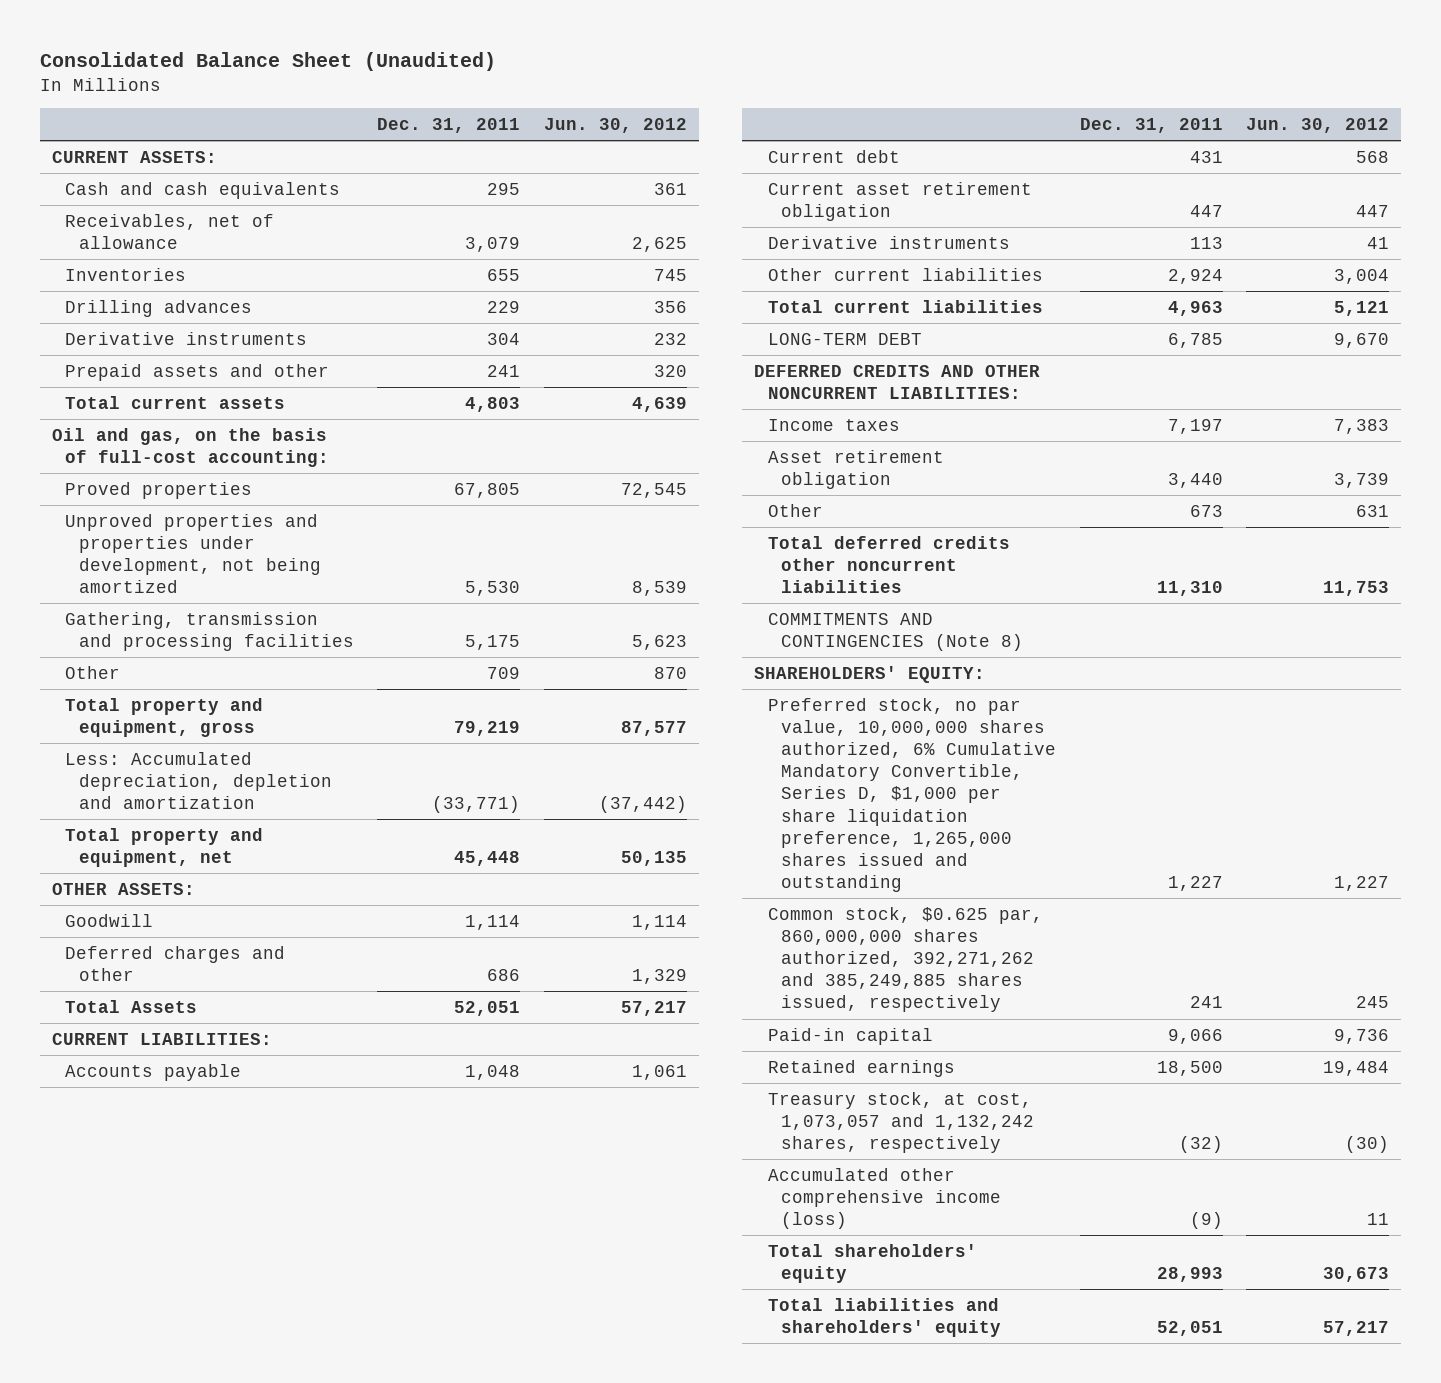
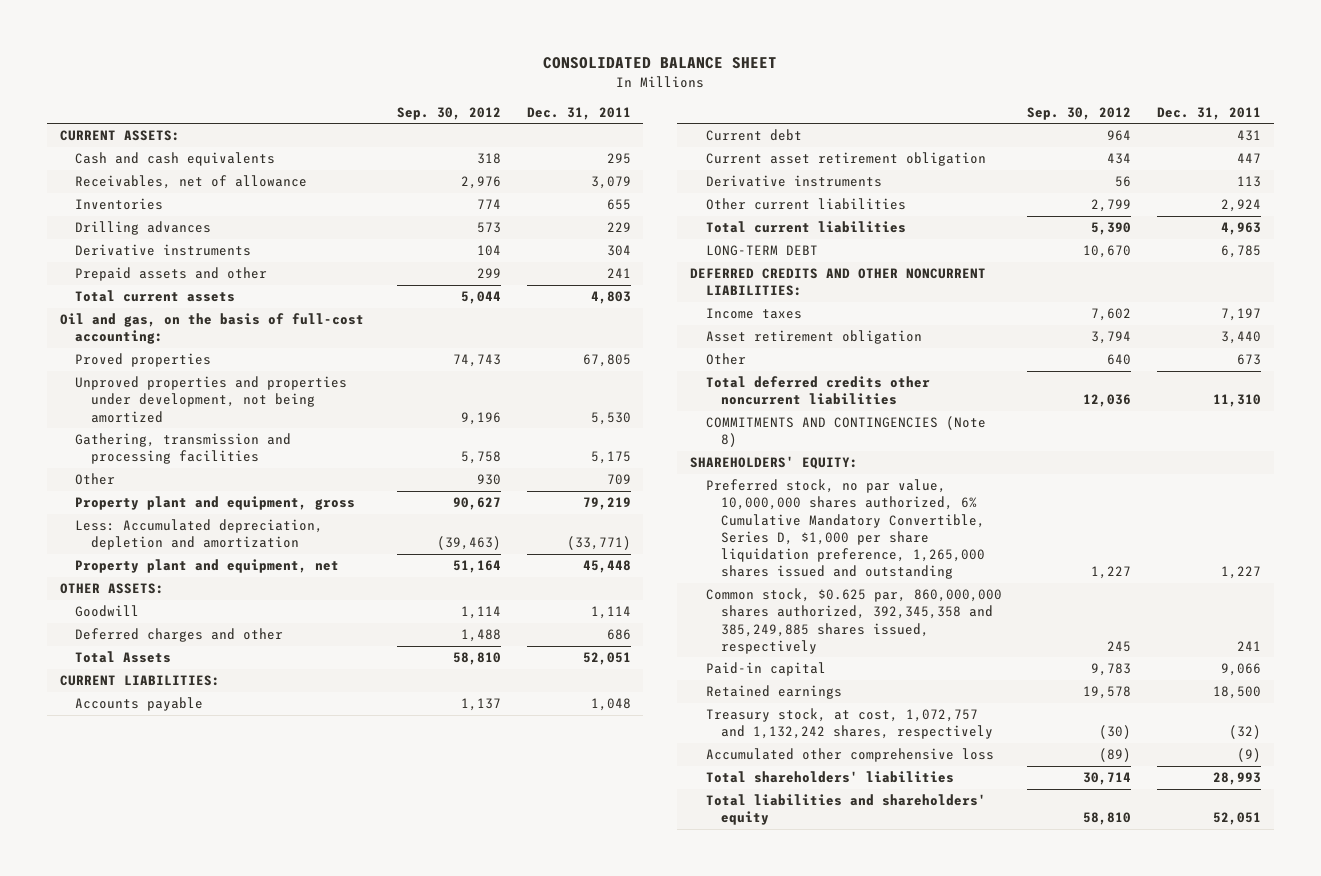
[39,52,496,72] Consolidated Balance Sheet (Unaudited) -> [543,57,778,70] CONSOLIDATED BALANCE SHEET
[543,117,687,133] Jun. 30, 2012 -> none
none -> [397,106,502,120] Sep. 30, 2012
[65,697,264,737] Total property and equipment, gross -> [75,496,356,511] Property plant and equipment, gross
[65,827,264,867] Total property and equipment, net -> [75,559,340,574] Property plant and equipment, net
[767,906,1043,1013] Common stock, $0.625 par, 860,000,000 shares authorized, 392,271,262 and 385,249,885 shares issued, respectively -> [705,588,1002,654] Common stock, $0.625 par, 860,000,000 shares authorized, 392,345,358 and 385,249,885 shares issued, respectively
[767,1091,1035,1154] Treasury stock, at cost, 1,073,057 and 1,132,242 shares, respectively -> [705,708,994,740] Treasury stock, at cost, 1,072,757 and 1,132,242 shares, respectively
[767,1167,1002,1230] Accumulated other comprehensive income (loss) -> [705,748,994,763] Accumulated other comprehensive loss
[767,1243,977,1283] Total shareholders' equity -> [705,771,954,784] Total shareholders' liabilities

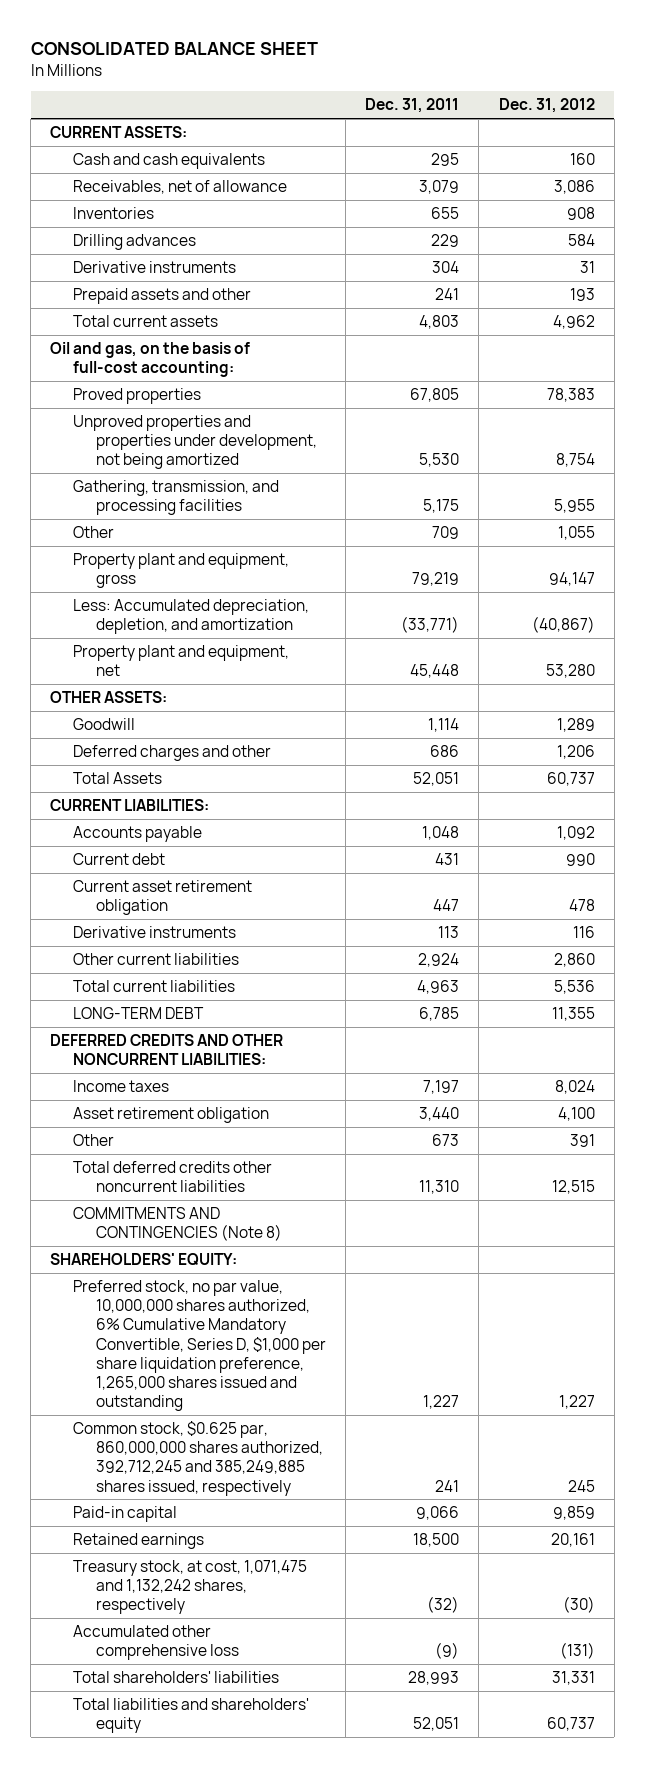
[397,106,502,120] Sep. 30, 2012 -> none
none -> [498,98,595,114] Dec. 31, 2012
[75,433,292,465] Gathering, transmission and processing facilities -> [72,480,279,516] Gathering, transmission, and processing facilities
[75,519,324,551] Less: Accumulated depreciation, depletion and amortization -> [72,599,309,635] Less: Accumulated depreciation, depletion, and amortization
[705,588,1002,654] Common stock, $0.625 par, 860,000,000 shares authorized, 392,345,358 and 385,249,885 shares issued, respectively -> [72,1421,323,1496] Common stock, $0.625 par, 860,000,000 shares authorized, 392,712,245 and 385,249,885 shares issued, respectively
[705,708,994,740] Treasury stock, at cost, 1,072,757 and 1,132,242 shares, respectively -> [72,1560,307,1615] Treasury stock, at cost, 1,071,475 and 1,132,242 shares, respectively

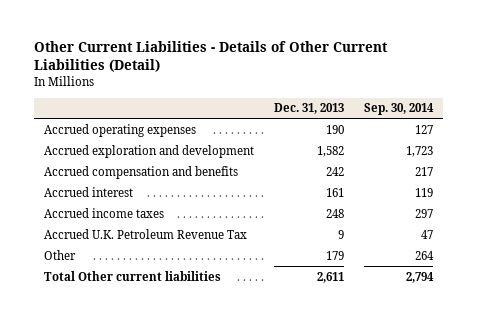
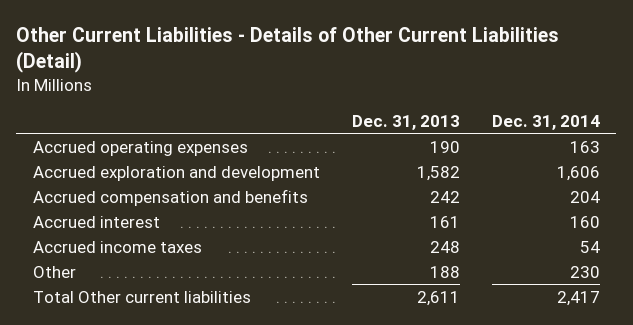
[363,103,434,116] Sep. 30, 2014 -> none
none -> [492,114,601,130] Dec. 31, 2014
[43,228,247,239] Accrued U.K. Petroleum Revenue Tax -> none
[325,250,344,260] 179 -> [429,265,460,278] 188

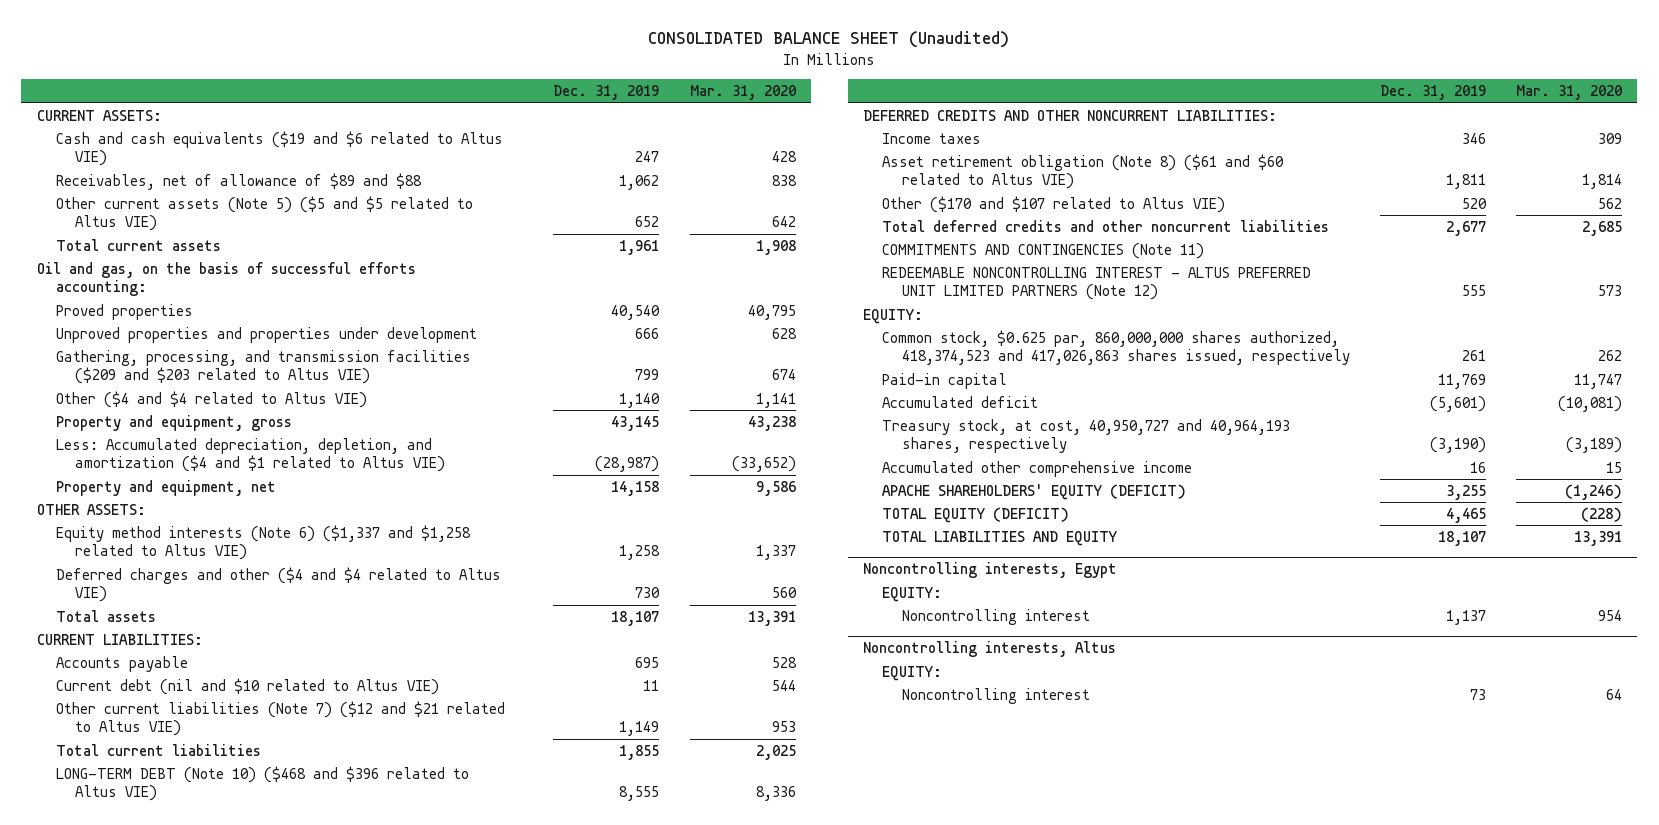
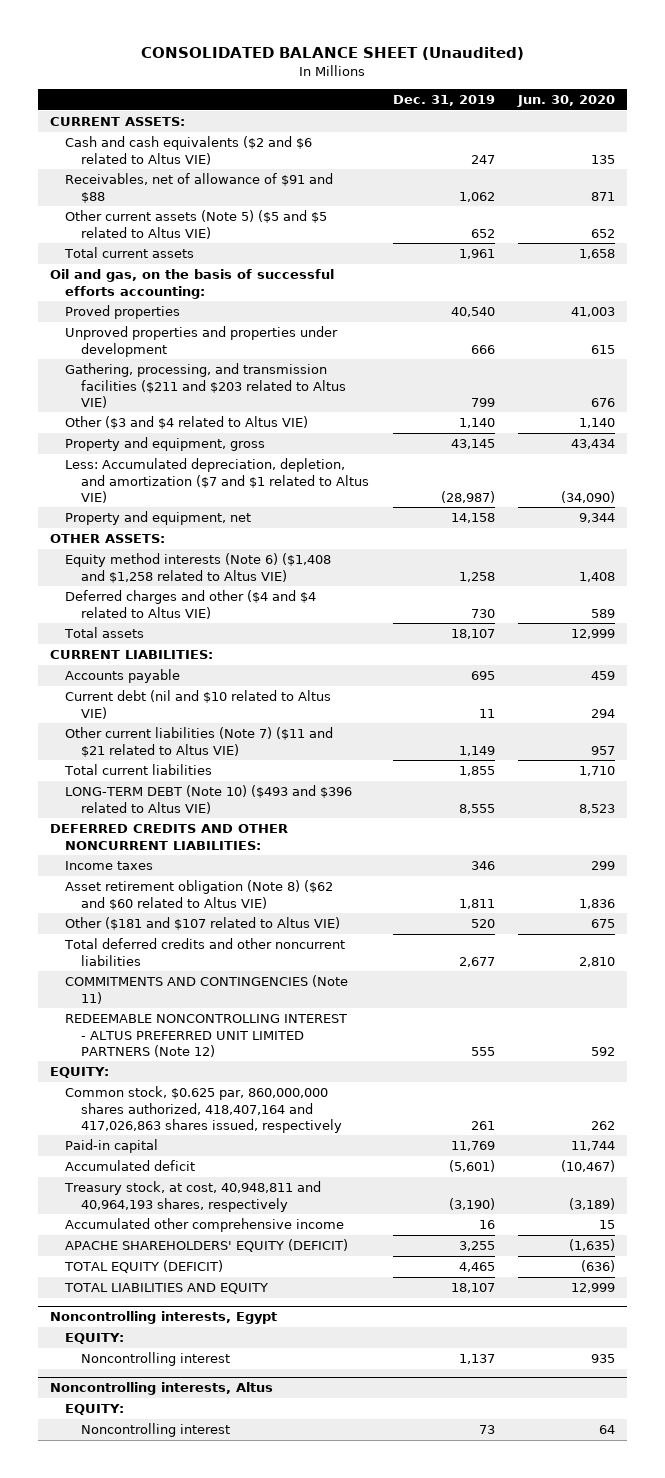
[689,85,796,101] Mar. 31, 2020 -> none
none -> [517,95,616,108] Jun. 30, 2020
[55,130,503,167] Cash and cash equivalents ($19 and $6 related to Altus VIE) -> [65,136,313,165] Cash and cash equivalents ($2 and $6 related to Altus VIE)
[55,172,422,190] Receivables, net of allowance of $89 and $88 -> [65,173,334,203] Receivables, net of allowance of $91 and $88
[55,349,471,385] Gathering, processing, and transmission facilities ($209 and $203 related to Altus VIE) -> [65,363,347,408] Gathering, processing, and transmission facilities ($211 and $203 related to Altus VIE)
[55,390,367,408] Other ($4 and $4 related to Altus VIE) -> [65,416,309,430] Other ($3 and $4 related to Altus VIE)
[55,437,446,473] Less: Accumulated depreciation, depletion, and amortization ($4 and $1 related to Altus VIE) -> [65,458,370,503] Less: Accumulated depreciation, depletion, and amortization ($7 and $1 related to Altus VIE)
[55,524,471,561] Equity method interests (Note 6) ($1,337 and $1,258 related to Altus VIE) -> [65,553,332,583] Equity method interests (Note 6) ($1,408 and $1,258 related to Altus VIE)
[55,700,505,737] Other current liabilities (Note 7) ($12 and $21 related to Altus VIE) -> [65,727,334,757] Other current liabilities (Note 7) ($11 and $21 related to Altus VIE)
[55,765,469,802] LONG-TERM DEBT (Note 10) ($468 and $396 related to Altus VIE) -> [65,785,353,814] LONG-TERM DEBT (Note 10) ($493 and $396 related to Altus VIE)
[882,153,1285,190] Asset retirement obligation (Note 8) ($61 and $60 related to Altus VIE) -> [65,880,334,910] Asset retirement obligation (Note 8) ($62 and $60 related to Altus VIE)
[882,195,1226,213] Other ($170 and $107 related to Altus VIE) -> [65,917,341,931] Other ($181 and $107 related to Altus VIE)
[882,329,1350,366] Common stock, $0.625 par, 860,000,000 shares authorized, 418,374,523 and 417,026,863 shares issued, respectively -> [65,1086,343,1133] Common stock, $0.625 par, 860,000,000 shares authorized, 418,407,164 and 417,026,863 shares issued, respectively
[882,418,1291,454] Treasury stock, at cost, 40,950,727 and 40,964,193 shares, respectively -> [64,1181,322,1212] Treasury stock, at cost, 40,948,811 and 40,964,193 shares, respectively

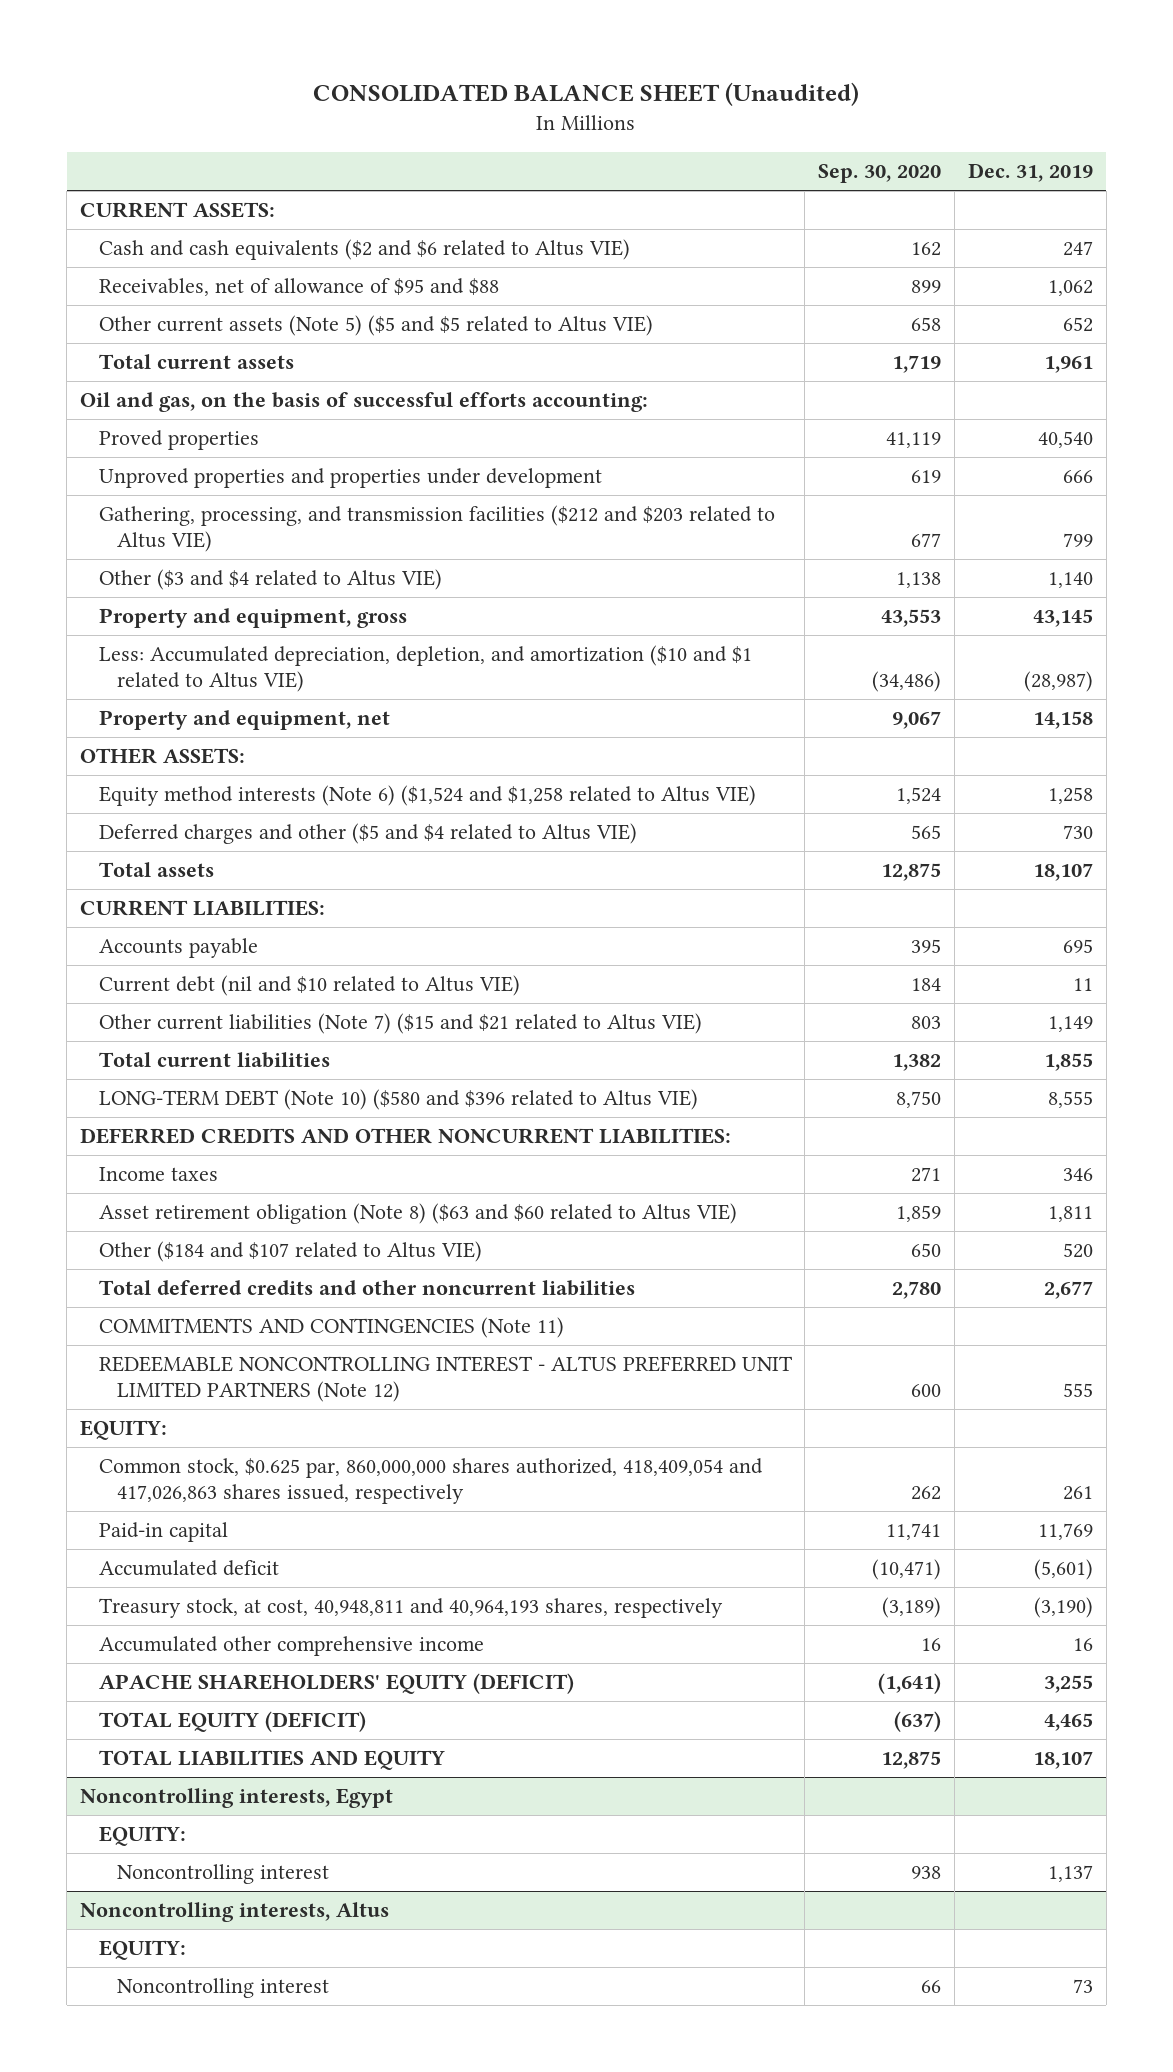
[517,95,616,108] Jun. 30, 2020 -> none
none -> [818,164,942,184] Sep. 30, 2020
[65,173,334,203] Receivables, net of allowance of $91 and $88 -> [98,278,499,297] Receivables, net of allowance of $95 and $88
[65,363,347,408] Gathering, processing, and transmission facilities ($211 and $203 related to Altus VIE) -> [98,505,775,552] Gathering, processing, and transmission facilities ($212 and $203 related to Altus VIE)
[65,458,370,503] Less: Accumulated depreciation, depletion, and amortization ($7 and $1 related to Altus VIE) -> [98,645,752,692] Less: Accumulated depreciation, depletion, and amortization ($10 and $1 related to Altus VIE)
[65,553,332,583] Equity method interests (Note 6) ($1,408 and $1,258 related to Altus VIE) -> [98,785,756,807] Equity method interests (Note 6) ($1,524 and $1,258 related to Altus VIE)
[65,590,317,619] Deferred charges and other ($4 and $4 related to Altus VIE) -> [98,823,637,845] Deferred charges and other ($5 and $4 related to Altus VIE)
[65,727,334,757] Other current liabilities (Note 7) ($11 and $21 related to Altus VIE) -> [98,1013,702,1035] Other current liabilities (Note 7) ($15 and $21 related to Altus VIE)
[65,785,353,814] LONG-TERM DEBT (Note 10) ($493 and $396 related to Altus VIE) -> [98,1089,698,1111] LONG-TERM DEBT (Note 10) ($580 and $396 related to Altus VIE)
[65,880,334,910] Asset retirement obligation (Note 8) ($62 and $60 related to Altus VIE) -> [98,1203,737,1225] Asset retirement obligation (Note 8) ($63 and $60 related to Altus VIE)
[65,917,341,931] Other ($181 and $107 related to Altus VIE) -> [98,1241,482,1263] Other ($184 and $107 related to Altus VIE)
[65,1086,343,1133] Common stock, $0.625 par, 860,000,000 shares authorized, 418,407,164 and 417,026,863 shares issued, respectively -> [98,1458,763,1504] Common stock, $0.625 par, 860,000,000 shares authorized, 418,409,054 and 417,026,863 shares issued, respectively

